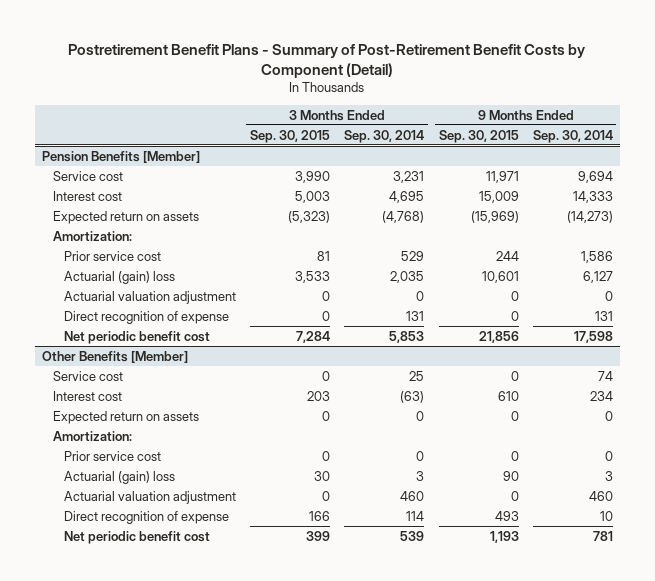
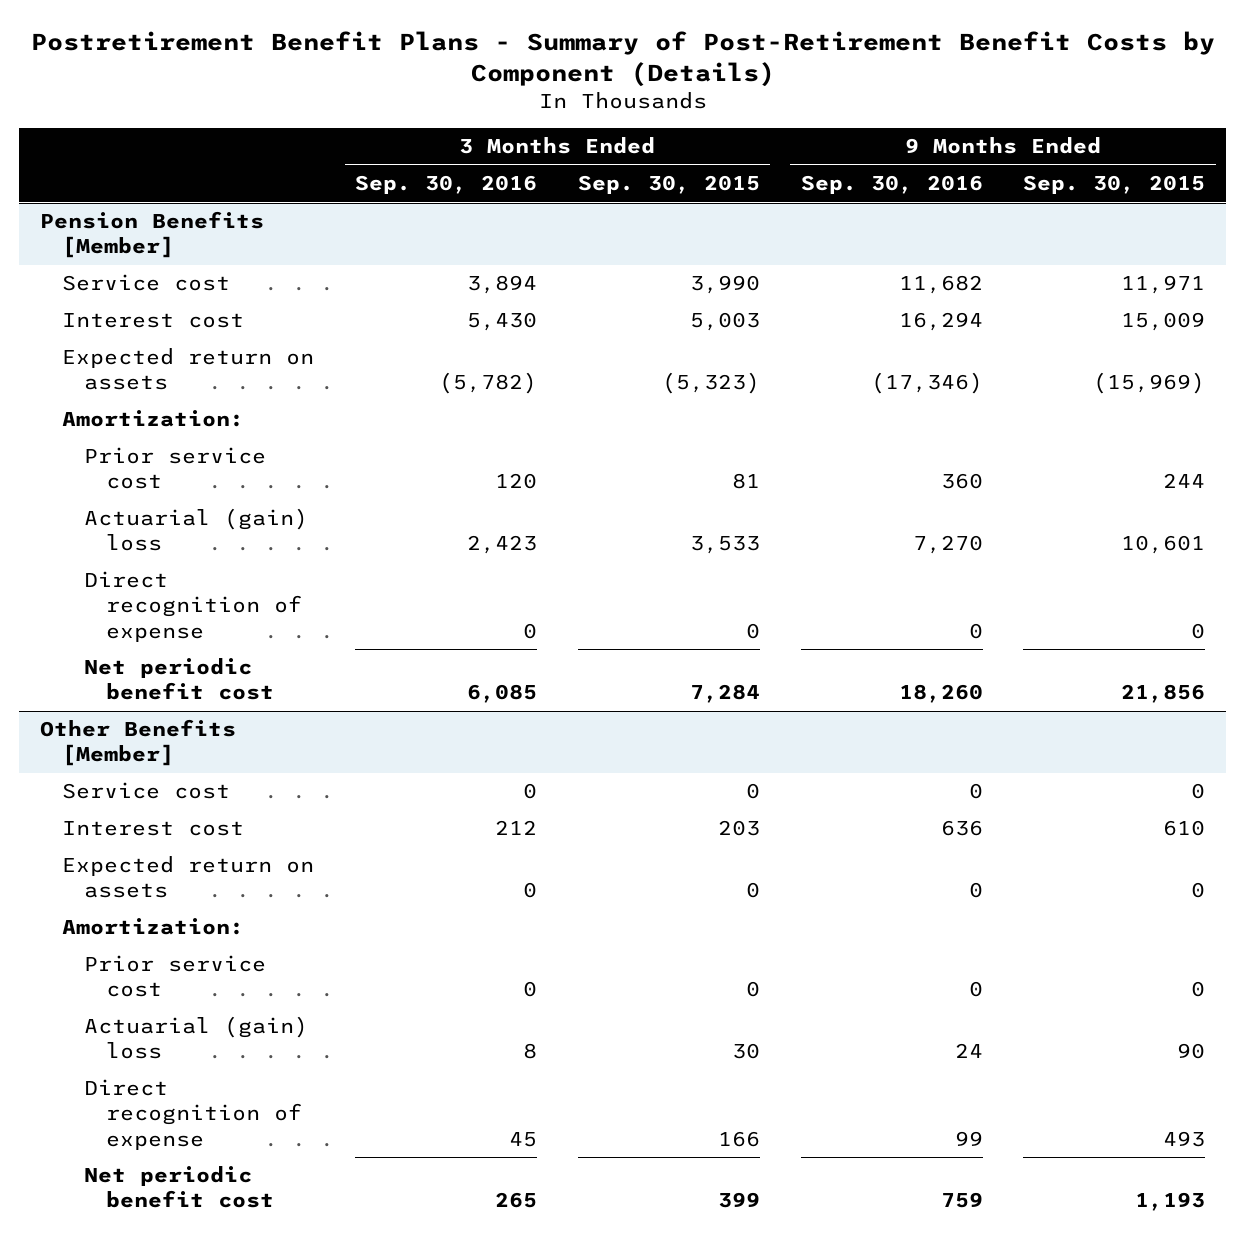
[68,43,586,78] Postretirement Benefit Plans - Summary of Post-Retirement Benefit Costs by Component (Detail) -> [30,31,1215,88] Postretirement Benefit Plans - Summary of Post-Retirement Benefit Costs by Component (Details)
[344,129,425,143] Sep. 30, 2014 -> none
[532,129,613,143] Sep. 30, 2014 -> none
none -> [354,175,537,195] Sep. 30, 2016
none -> [800,175,983,195] Sep. 30, 2016
[63,290,236,304] Actuarial valuation adjustment -> none
[63,490,236,504] Actuarial valuation adjustment -> none

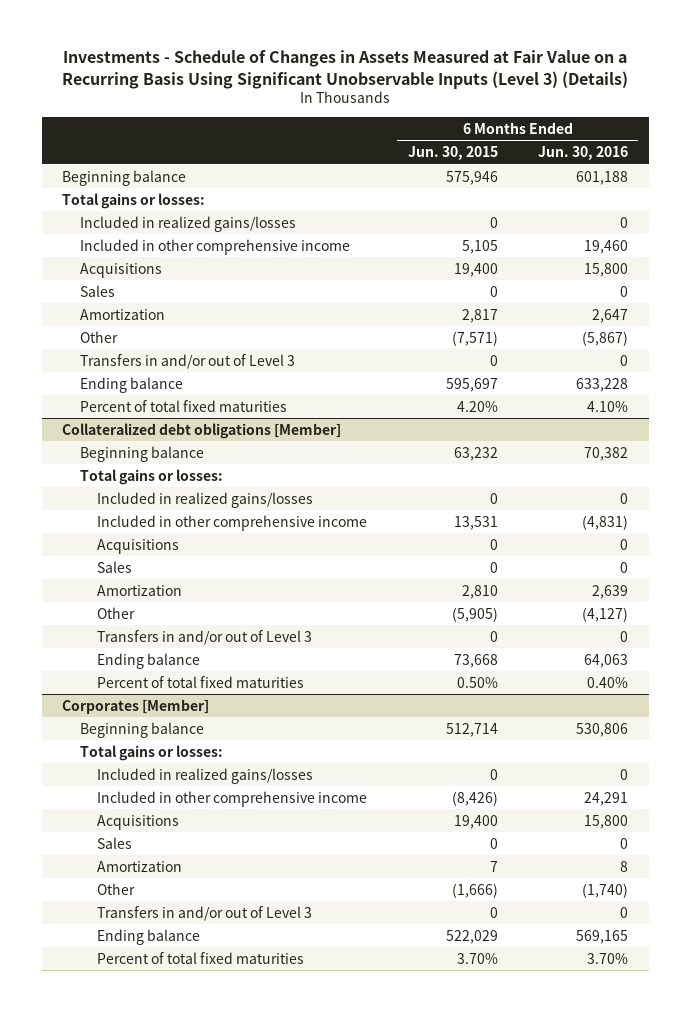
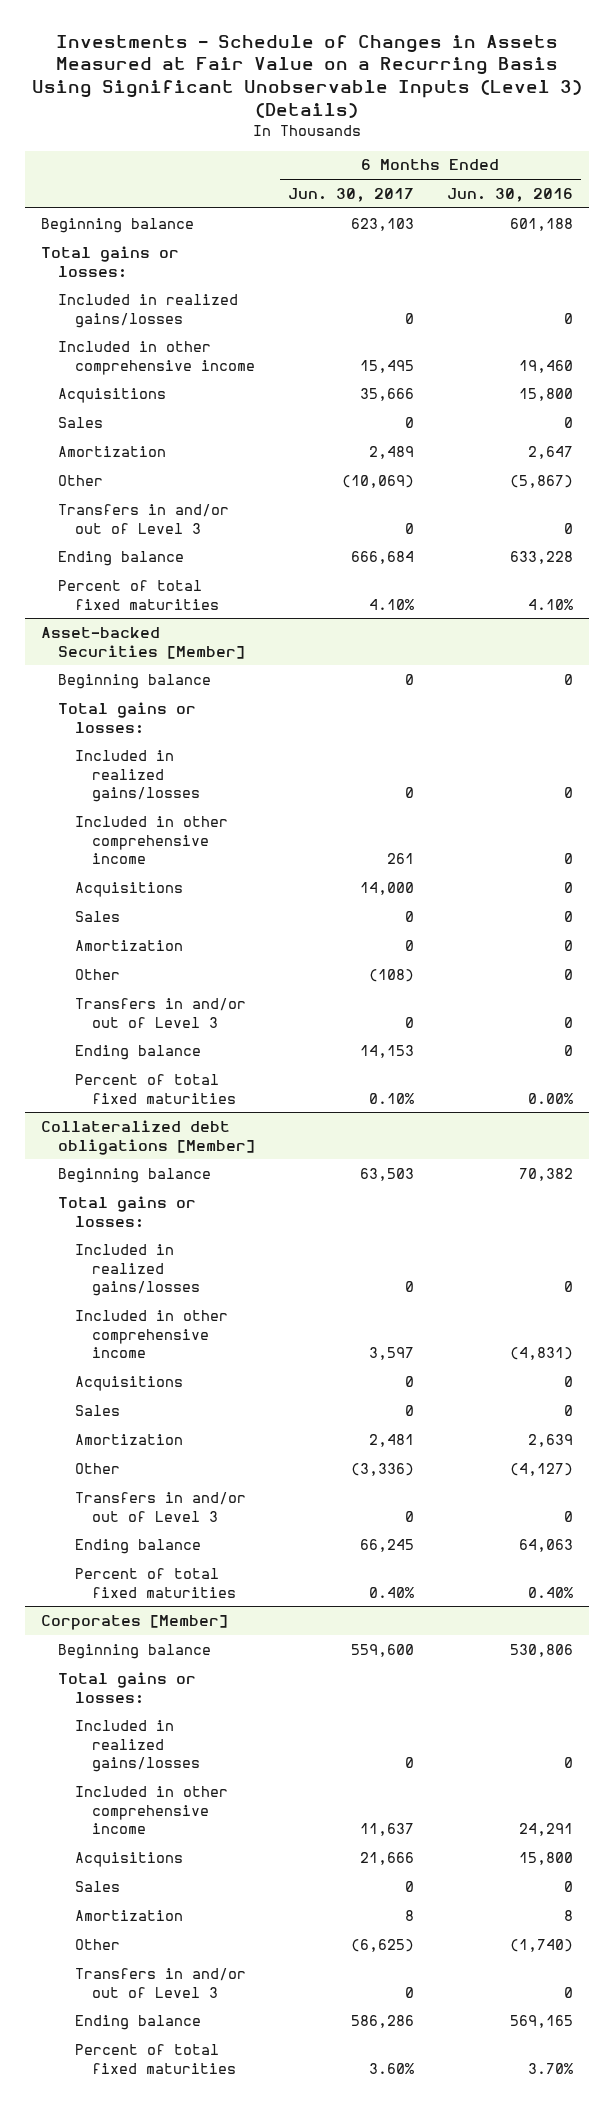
[407,146,498,161] Jun. 30, 2015 -> none
none -> [288,188,415,203] Jun. 30, 2017
none -> [41,626,246,659] Asset-backed Securities [Member]
none -> [58,673,212,689] Beginning balance
none -> [58,701,197,734] Total gains or losses:
none -> [75,749,201,803] Included in realized gains/losses
none -> [75,815,229,865] Included in other comprehensive income
none -> [75,881,184,897] Acquisitions
none -> [75,910,121,922] Sales
none -> [75,939,184,951] Amortization
none -> [75,968,121,980] Other
none -> [75,997,247,1028] Transfers in and/or out of Level 3
none -> [75,1044,202,1060] Ending balance
none -> [75,1073,237,1104] Percent of total fixed maturities

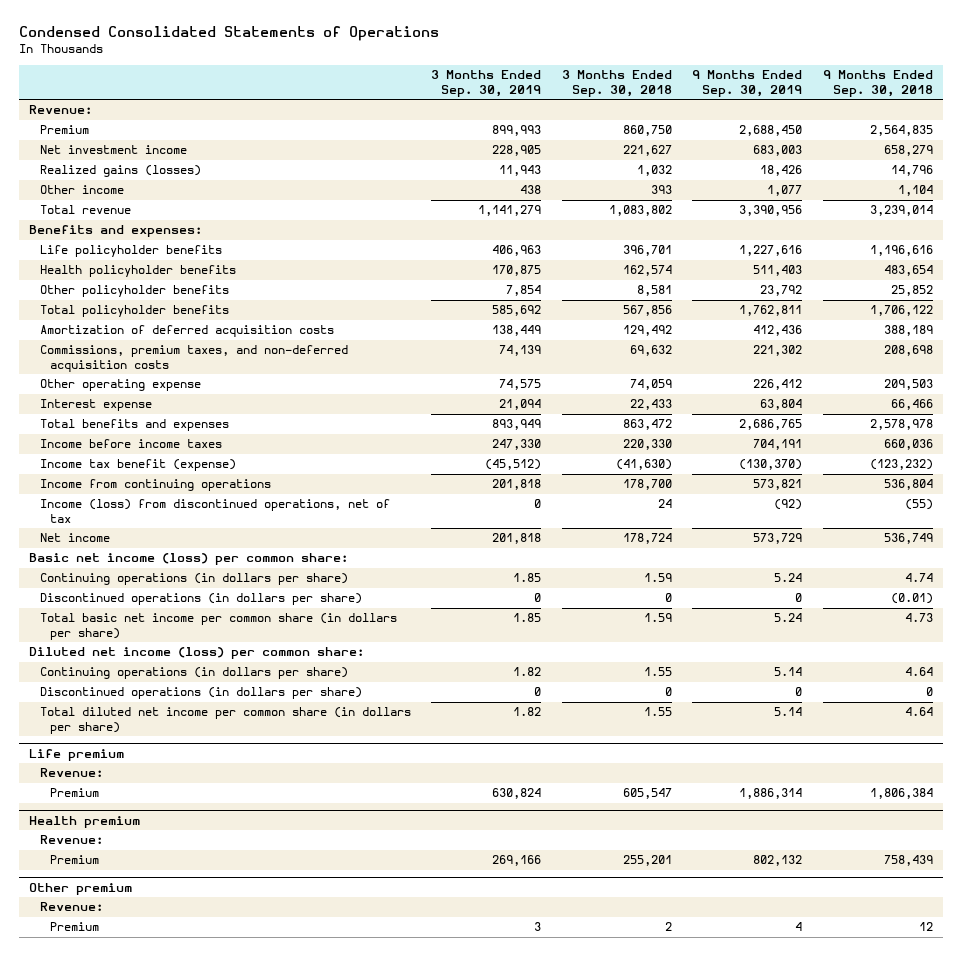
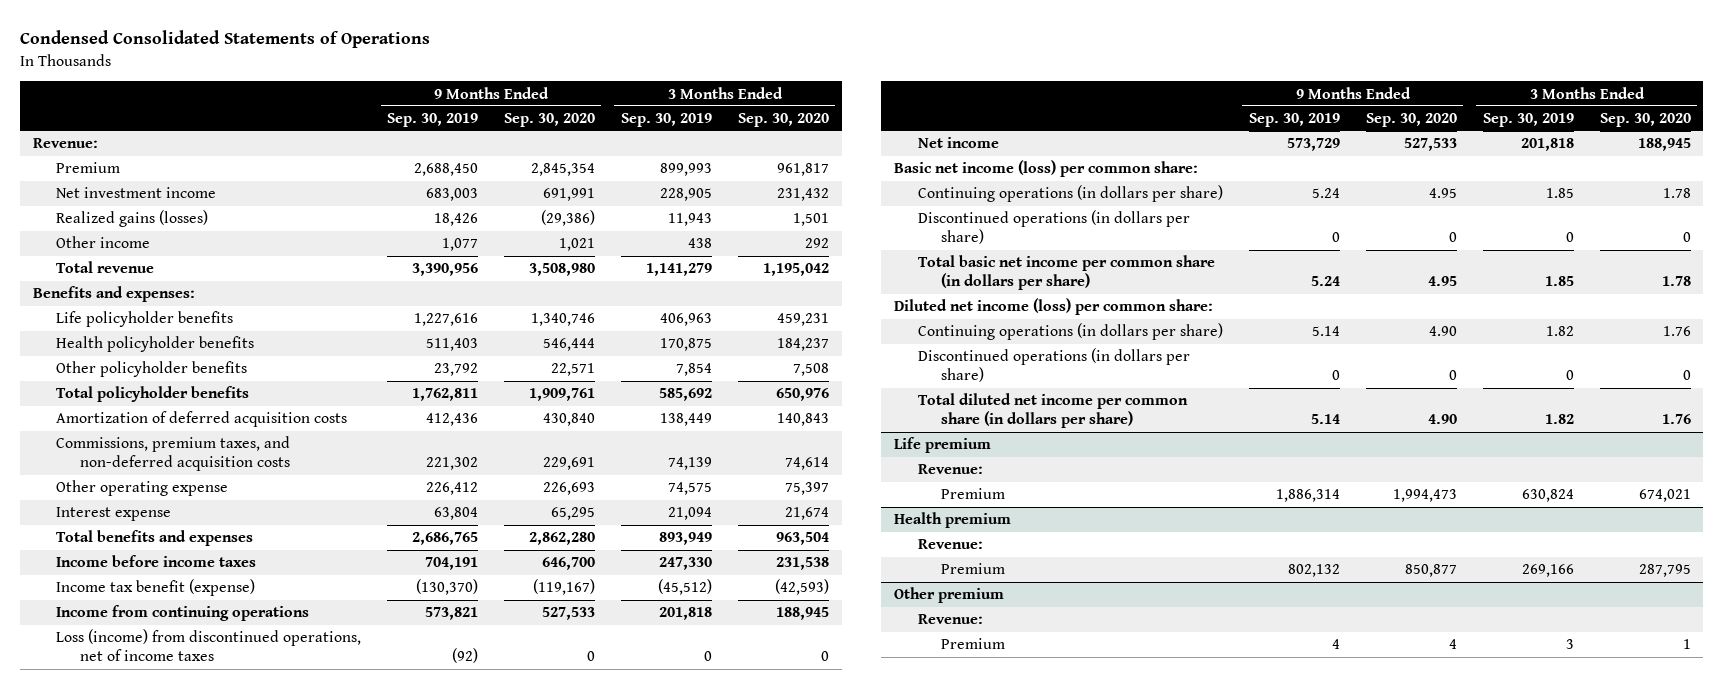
[561,70,672,98] 3 Months Ended Sep. 30, 2018 -> none
[823,70,934,98] 9 Months Ended Sep. 30, 2018 -> none
none -> [504,113,596,128] Sep. 30, 2020
none -> [737,113,829,128] Sep. 30, 2020
[39,499,390,523] Income (loss) from discontinued operations, net of tax -> [56,629,362,662] Loss (income) from discontinued operations, net of income taxes

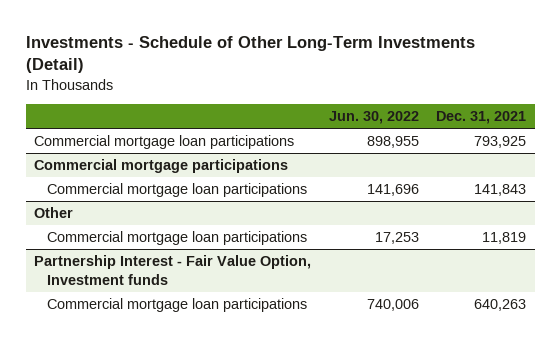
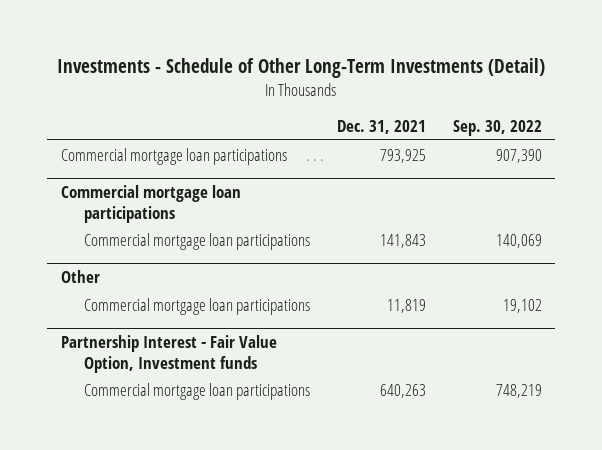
[328,111,419,125] Jun. 30, 2022 -> none
none -> [452,119,542,136] Sep. 30, 2022
[34,159,289,174] Commercial mortgage participations -> [60,184,241,223] Commercial mortgage loan participations

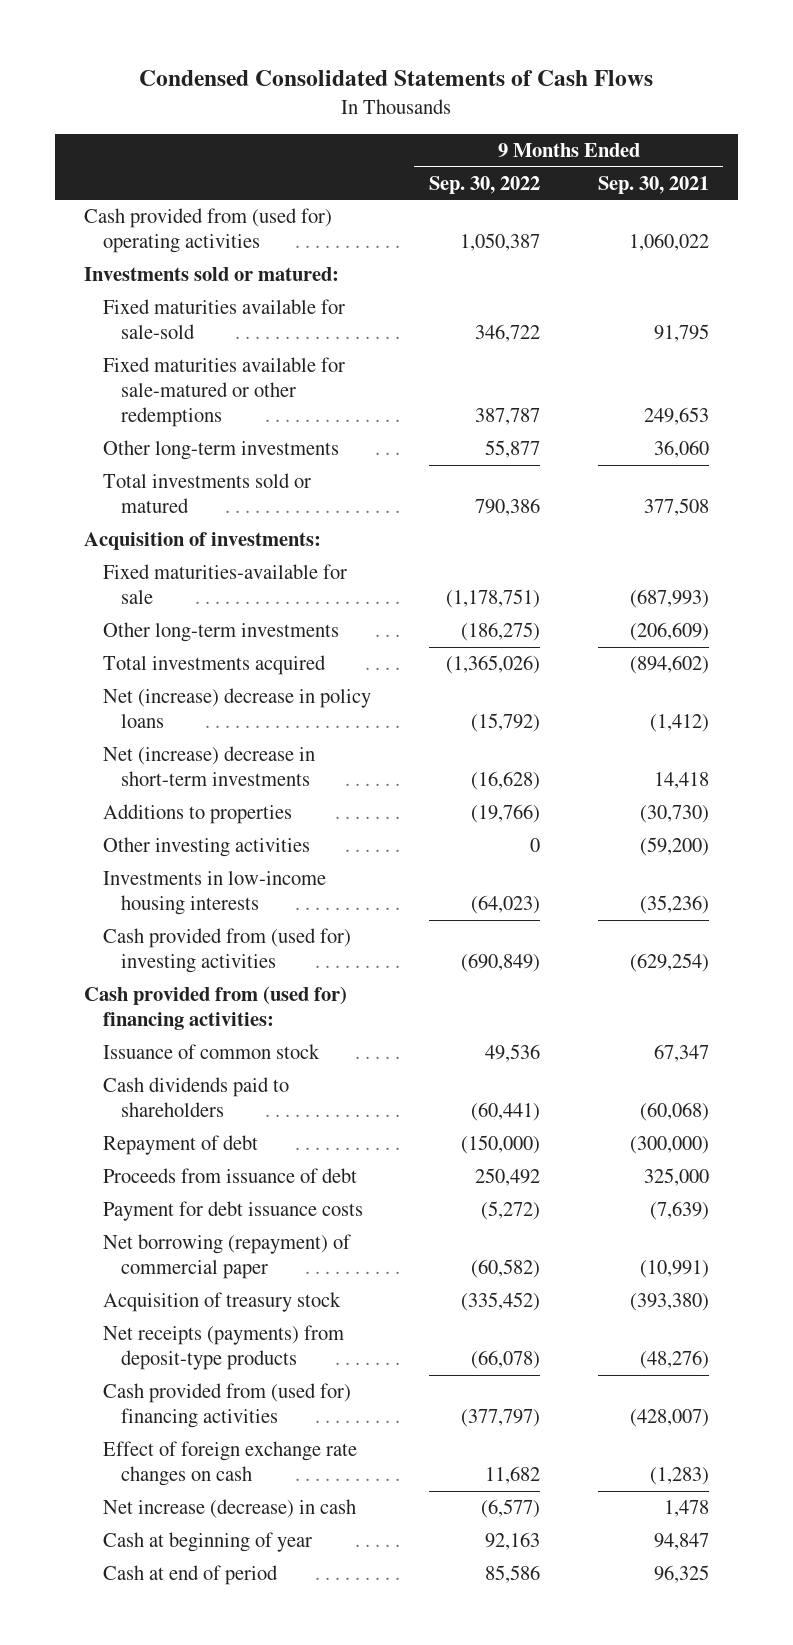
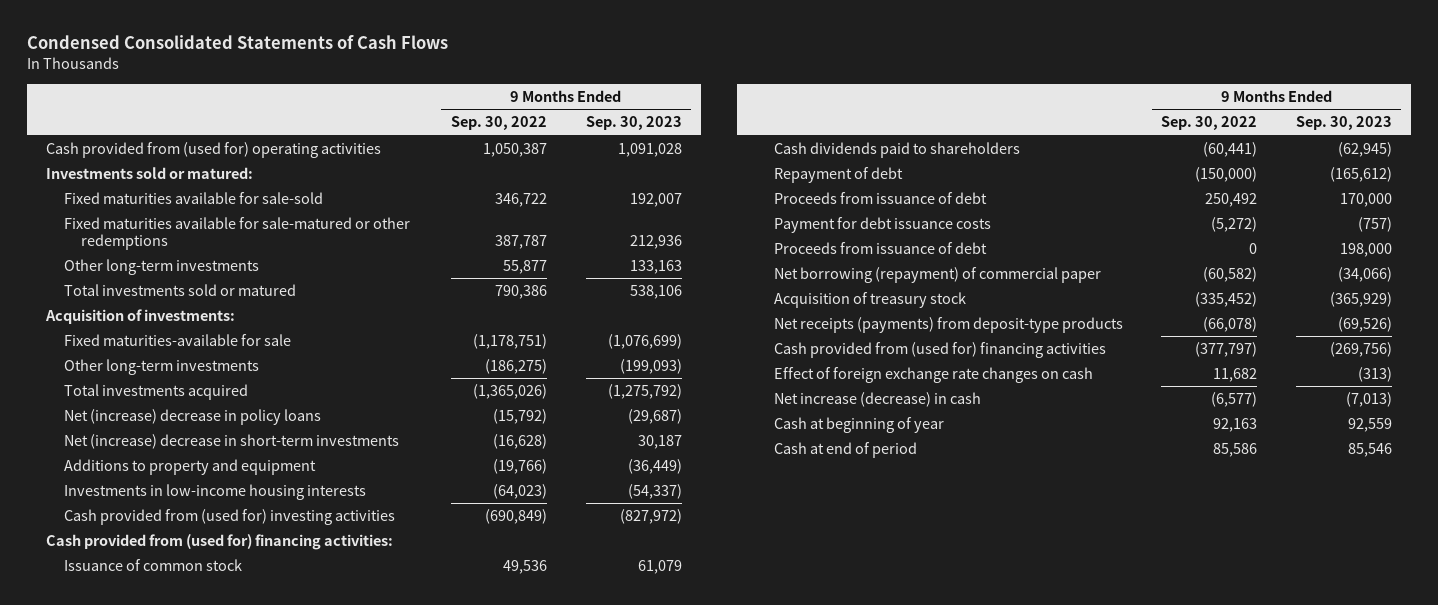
[597,175,709,194] Sep. 30, 2021 -> none
none -> [585,116,682,131] Sep. 30, 2023
[102,836,310,857] Other investing activities -> none
[102,803,292,824] Additions to properties -> [63,459,316,476] Additions to property and equipment
none -> [773,242,987,255] Proceeds from issuance of debt

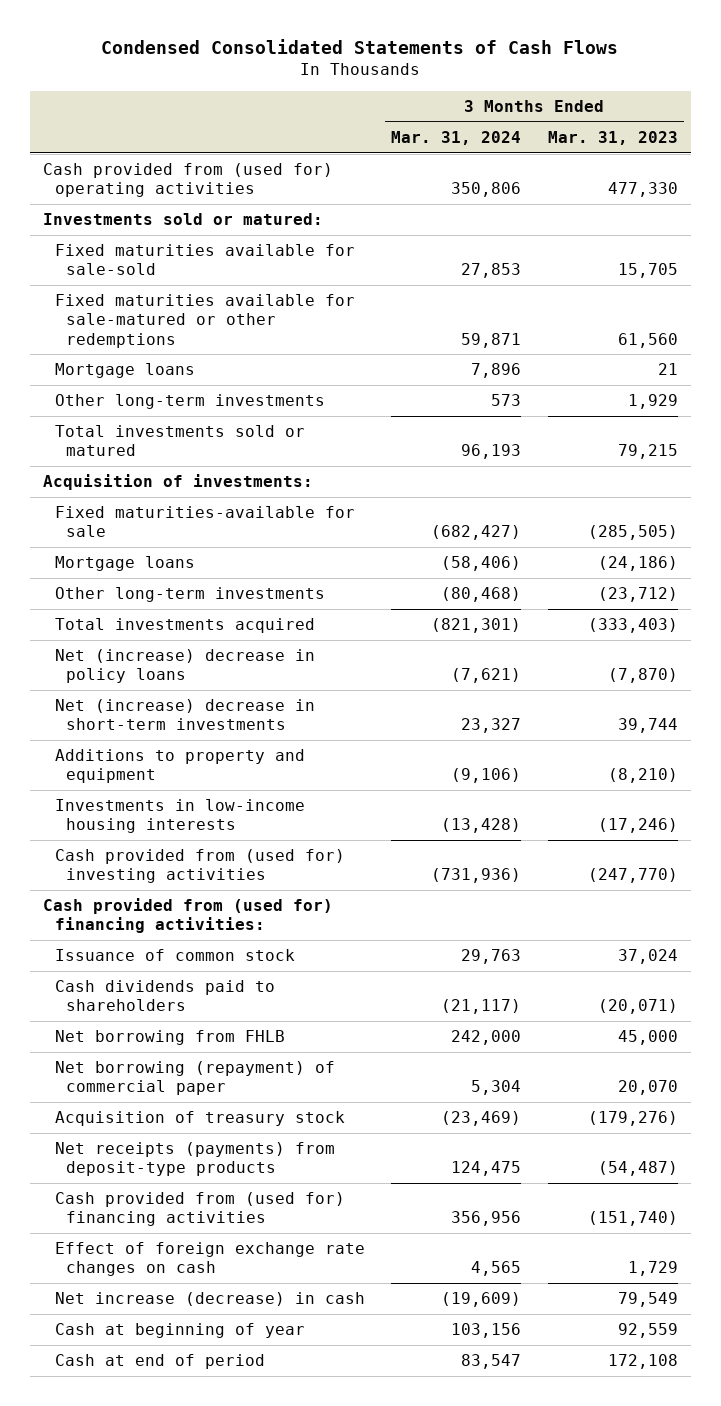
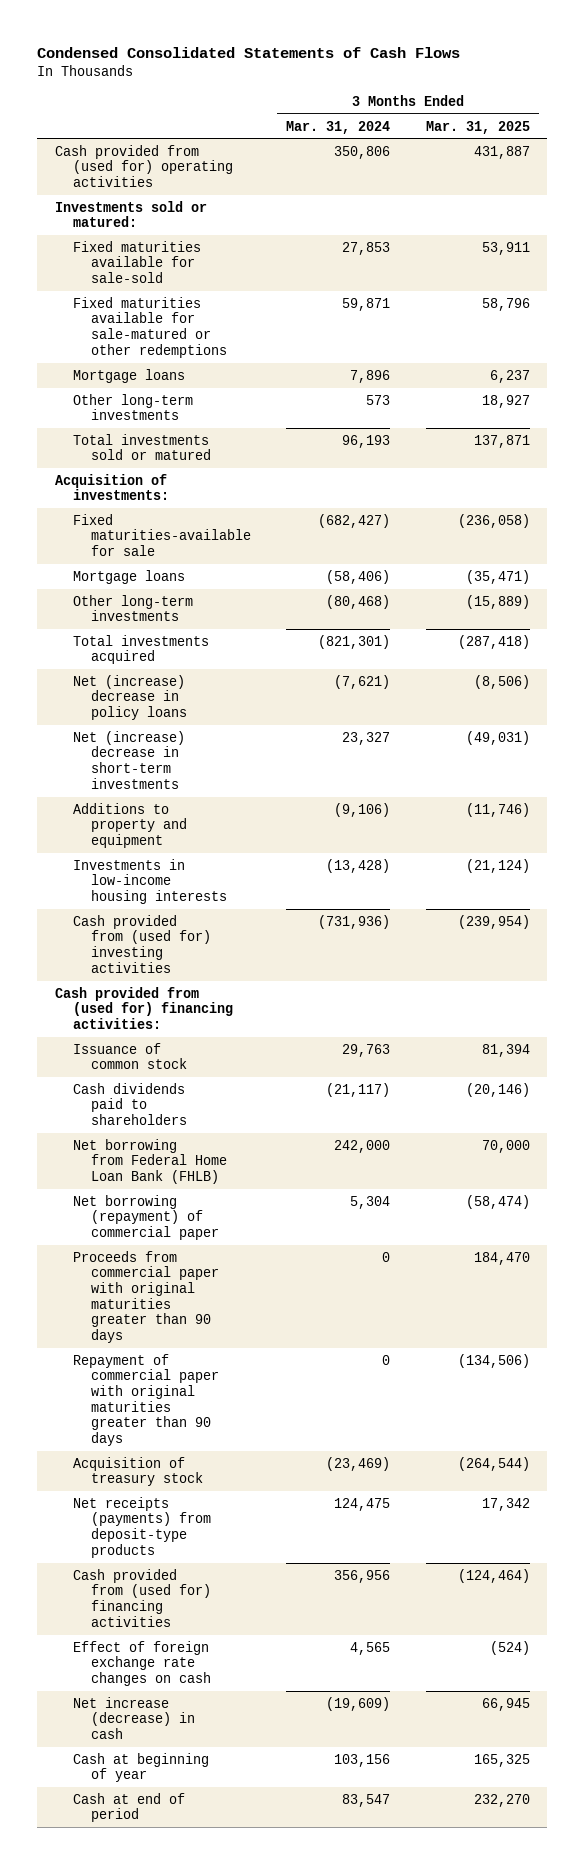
[547,130,678,145] Mar. 31, 2023 -> none
none -> [425,120,530,134] Mar. 31, 2025
[54,1030,285,1046] Net borrowing from FHLB -> [72,1138,227,1185] Net borrowing from Federal Home Loan Bank (FHLB)
none -> [72,1250,219,1344] Proceeds from commercial paper with original maturities greater than 90 days
none -> [72,1353,219,1447] Repayment of commercial paper with original maturities greater than 90 days

